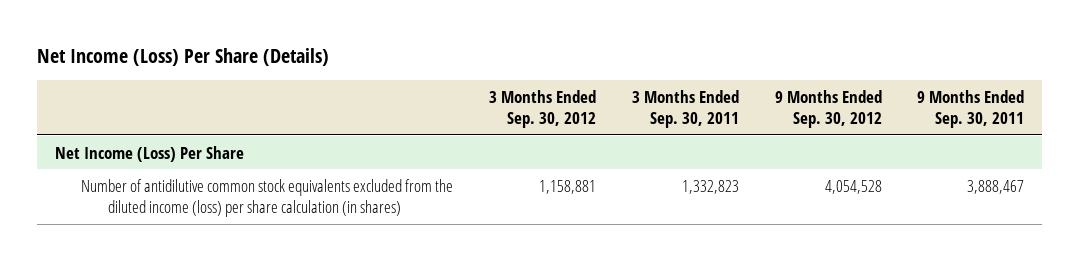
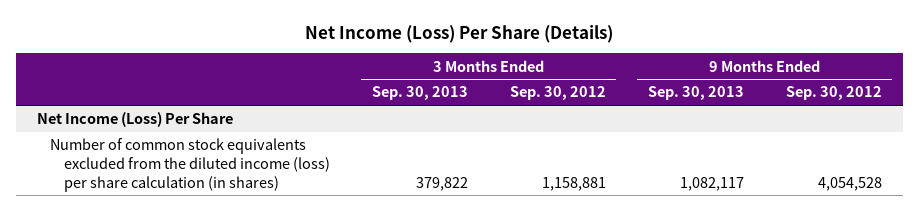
[631,89,739,128] 3 Months Ended Sep. 30, 2011 -> none
[917,89,1025,128] 9 Months Ended Sep. 30, 2011 -> none
none -> [371,86,468,101] Sep. 30, 2013
none -> [647,86,744,101] Sep. 30, 2013
[81,178,454,217] Number of antidilutive common stock equivalents excluded from the diluted income (loss) per share calculation (in shares) -> [50,138,330,192] Number of common stock equivalents excluded from the diluted income (loss) per share calculation (in shares)

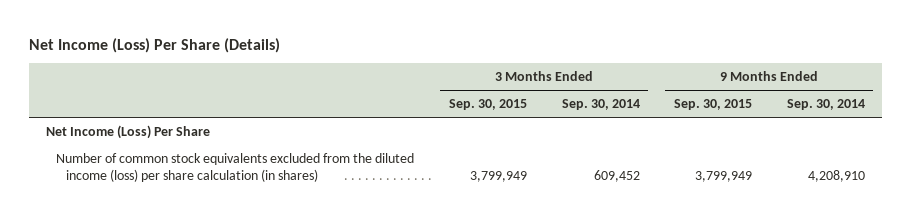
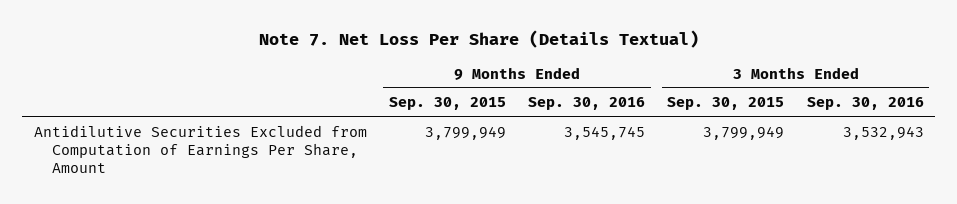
[28,37,280,53] Net Income (Loss) Per Share (Details) -> [258,29,699,48] Note 7. Net Loss Per Share (Details Textual)
[561,99,640,111] Sep. 30, 2014 -> none
[786,99,865,111] Sep. 30, 2014 -> none
none -> [528,97,646,111] Sep. 30, 2016
none -> [806,97,924,111] Sep. 30, 2016
[46,124,211,139] Net Income (Loss) Per Share -> none
[56,152,415,182] Number of common stock equivalents excluded from the diluted income (loss) per share calculation (in shares) -> [33,125,367,174] Antidilutive Securities Excluded from Computation of Earnings Per Share, Amount

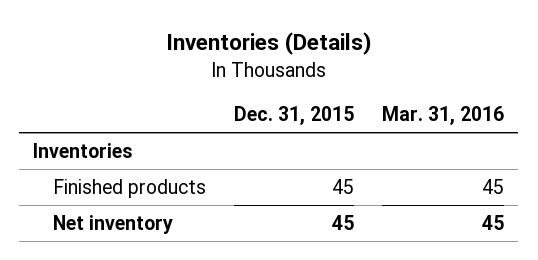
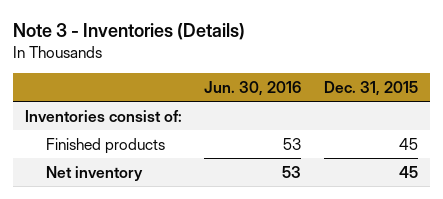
[165,31,372,55] Inventories (Details) -> [13,23,246,41] Note 3 - Inventories (Details)
[382,106,505,126] Mar. 31, 2016 -> none
none -> [204,81,302,97] Jun. 30, 2016
[33,142,133,158] Inventories -> [24,109,182,122] Inventories consist of:

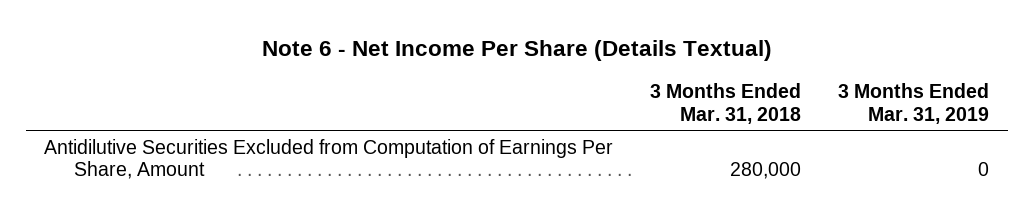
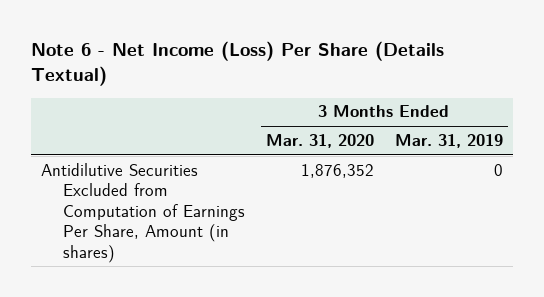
[261,39,772,61] Note 6 - Net Income Per Share (Details Textual) -> [30,40,444,87] Note 6 - Net Income (Loss) Per Share (Details Textual)
[650,83,802,124] 3 Months Ended Mar. 31, 2018 -> none
none -> [265,134,374,149] Mar. 31, 2020
[44,139,614,180] Antidilutive Securities Excluded from Computation of Earnings Per Share, Amount -> [41,162,246,263] Antidilutive Securities Excluded from Computation of Earnings Per Share, Amount (in shares)

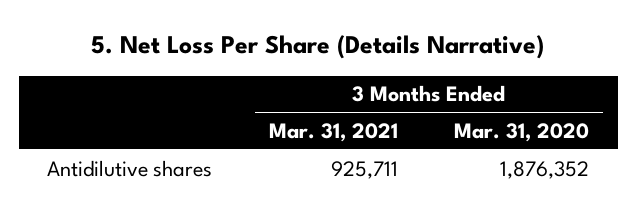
[30,40,444,87] Note 6 - Net Income (Loss) Per Share (Details Textual) -> [91,35,545,60] 5. Net Loss Per Share (Details Narrative)
[394,134,503,149] Mar. 31, 2019 -> none
none -> [268,122,398,142] Mar. 31, 2021
[41,162,246,263] Antidilutive Securities Excluded from Computation of Earnings Per Share, Amount (in shares) -> [47,159,213,177] Antidilutive shares

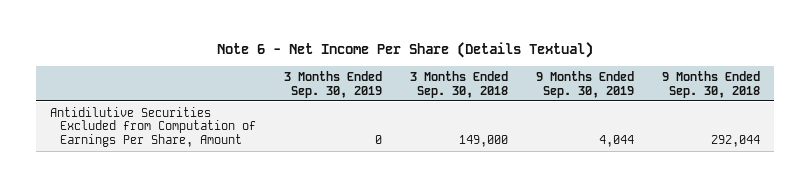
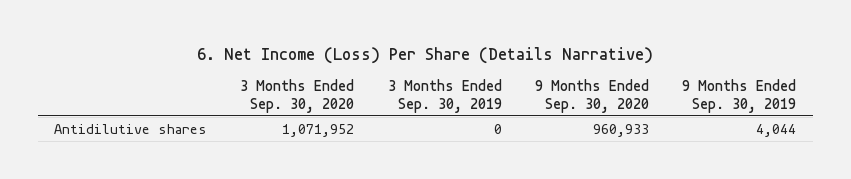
[217,42,594,59] Note 6 - Net Income Per Share (Details Textual) -> [197,46,654,64] 6. Net Income (Loss) Per Share (Details Narrative)
[410,70,509,98] 3 Months Ended Sep. 30, 2018 -> none
[662,70,761,98] 9 Months Ended Sep. 30, 2018 -> none
none -> [240,79,355,113] 3 Months Ended Sep. 30, 2020
none -> [535,79,650,113] 9 Months Ended Sep. 30, 2020
[50,106,257,148] Antidilutive Securities Excluded from Computation of Earnings Per Share, Amount -> [54,124,208,135] Antidilutive shares

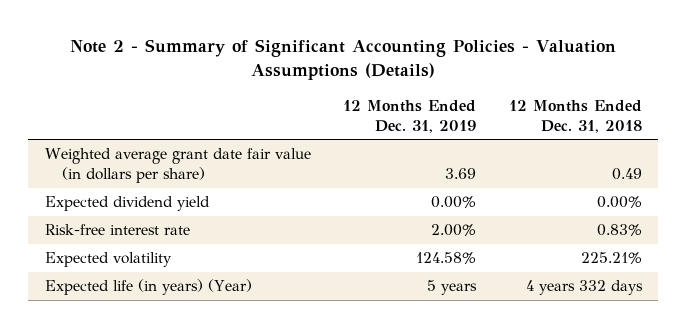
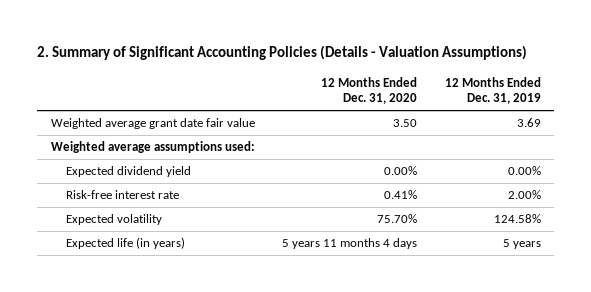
[70,39,617,81] Note 2 - Summary of Significant Accounting Policies - Valuation Assumptions (Details) -> [36,45,527,61] 2. Summary of Significant Accounting Policies (Details - Valuation Assumptions)
[508,99,642,133] 12 Months Ended Dec. 31, 2018 -> none
none -> [321,76,418,105] 12 Months Ended Dec. 31, 2020
[44,148,311,184] Weighted average grant date fair value (in dollars per share) -> [50,118,255,130] Weighted average grant date fair value
none -> [50,141,255,154] Weighted average assumptions used:
[44,279,252,296] Expected life (in years) (Year) -> [65,237,185,250] Expected life (in years)

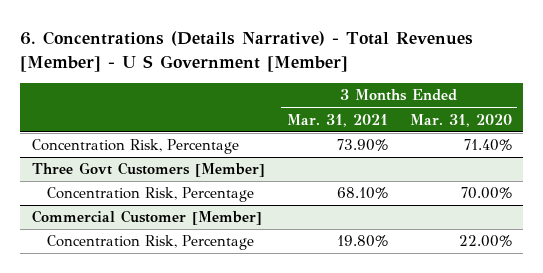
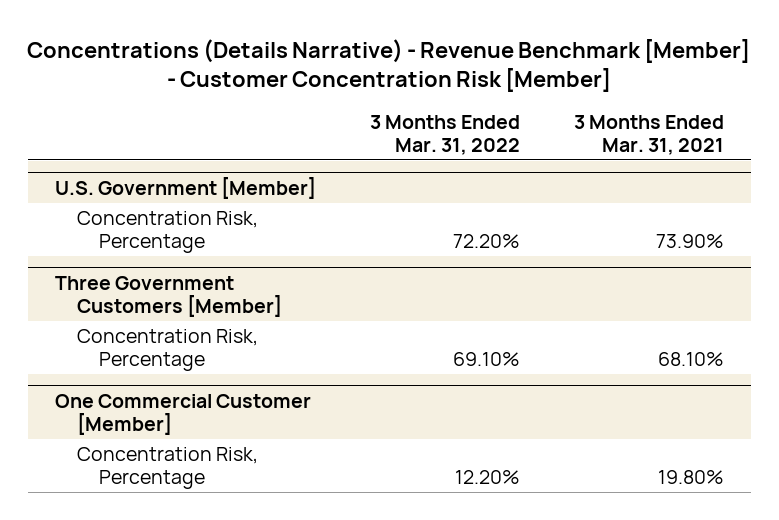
[20,31,474,72] 6. Concentrations (Details Narrative) - Total Revenues [Member] - U S Government [Member] -> [27,38,751,93] Concentrations (Details Narrative) - Revenue Benchmark [Member] - Customer Concentration Risk [Member]
[409,113,512,127] Mar. 31, 2020 -> none
none -> [369,114,520,155] 3 Months Ended Mar. 31, 2022
none -> [54,176,316,199] U.S. Government [Member]
[31,162,265,178] Three Govt Customers [Member] -> [54,275,282,317] Three Government Customers [Member]
[31,210,262,226] Commercial Customer [Member] -> [54,393,311,435] One Commercial Customer [Member]

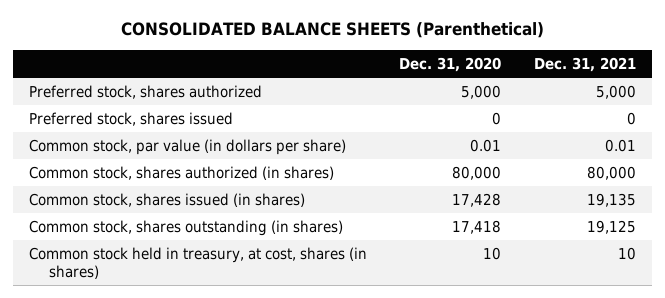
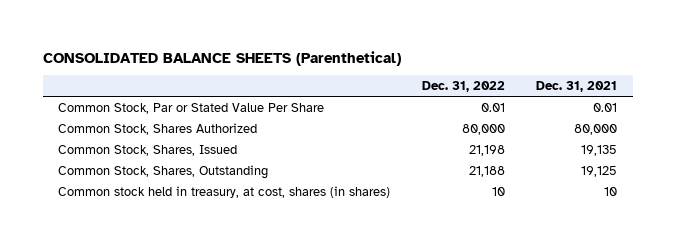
[399,56,502,72] Dec. 31, 2020 -> none
none -> [421,81,505,93] Dec. 31, 2022
[28,85,262,100] Preferred stock, shares authorized -> none
[28,112,233,127] Preferred stock, shares issued -> none
[28,139,346,156] Common stock, par value (in dollars per share) -> [58,102,325,114] Common Stock, Par or Stated Value Per Share
[28,166,334,181] Common stock, shares authorized (in shares) -> [58,122,258,135] Common Stock, Shares Authorized
[28,193,305,208] Common stock, shares issued (in shares) -> [58,144,238,156] Common Stock, Shares, Issued
[28,220,343,237] Common stock, shares outstanding (in shares) -> [58,164,269,179] Common Stock, Shares, Outstanding

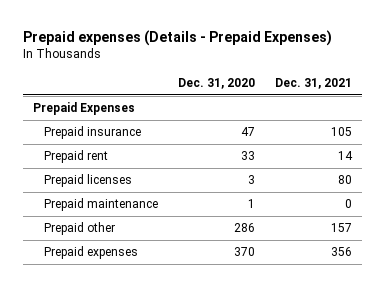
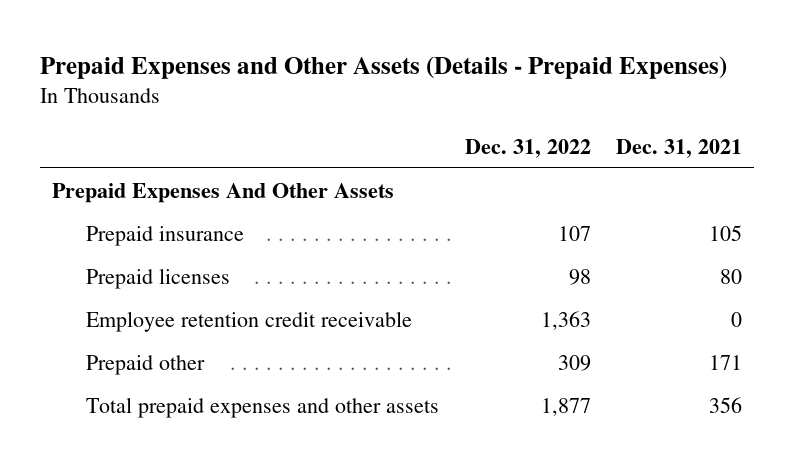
[23,29,333,46] Prepaid expenses (Details - Prepaid Expenses) -> [39,55,727,79] Prepaid Expenses and Other Assets (Details - Prepaid Expenses)
[177,78,255,90] Dec. 31, 2020 -> none
none -> [464,138,591,158] Dec. 31, 2022
[33,102,136,116] Prepaid Expenses -> none
none -> [52,182,395,203] Prepaid Expenses And Other Assets
[43,150,108,164] Prepaid rent -> none
[43,198,158,212] Prepaid maintenance -> none
none -> [86,310,413,332] Employee retention credit receivable
[330,223,352,233] 157 -> [708,354,742,370] 171
[43,246,138,260] Prepaid expenses -> [86,396,440,418] Total prepaid expenses and other assets

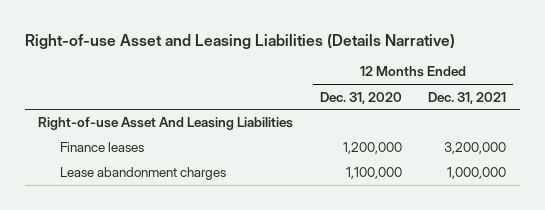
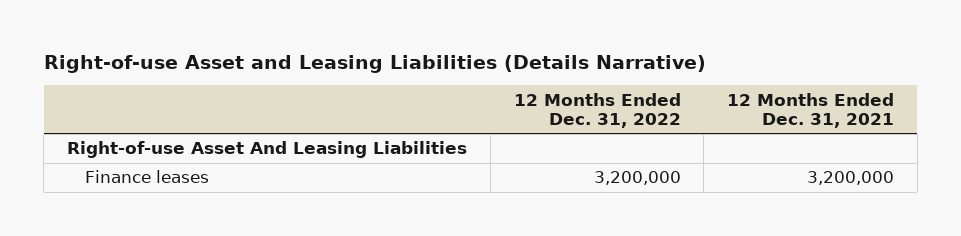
[319,91,402,104] Dec. 31, 2020 -> none
none -> [513,92,681,129] 12 Months Ended Dec. 31, 2022
[59,167,226,181] Lease abandonment charges -> none

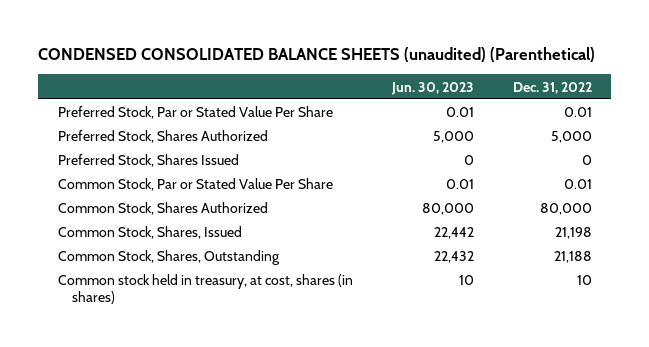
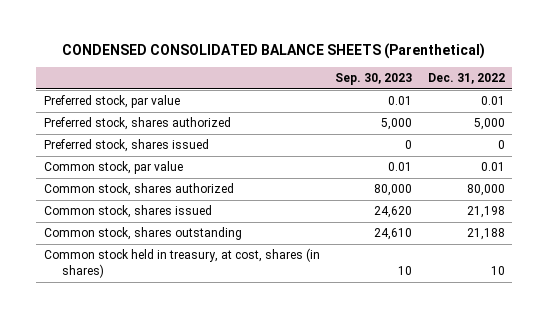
[38,47,596,63] CONDENSED CONSOLIDATED BALANCE SHEETS (unaudited) (Parenthetical) -> [62,42,486,59] CONDENSED CONSOLIDATED BALANCE SHEETS (Parenthetical)
[390,81,474,95] Jun. 30, 2023 -> none
none -> [335,73,413,86] Sep. 30, 2023
[57,106,333,120] Preferred Stock, Par or Stated Value Per Share -> [43,95,180,109] Preferred stock, par value
[57,130,268,144] Preferred Stock, Shares Authorized -> [43,117,231,131] Preferred stock, shares authorized
[57,154,239,168] Preferred Stock, Shares Issued -> [43,139,209,153] Preferred stock, shares issued
[57,178,333,192] Common Stock, Par or Stated Value Per Share -> [43,161,183,175] Common stock, par value
[57,202,268,216] Common Stock, Shares Authorized -> [43,183,234,197] Common stock, shares authorized
[57,226,242,240] Common Stock, Shares, Issued -> [43,205,212,219] Common stock, shares issued
[57,250,280,266] Common Stock, Shares, Outstanding -> [43,227,242,241] Common stock, shares outstanding

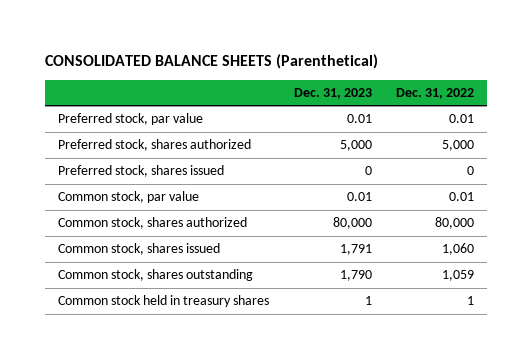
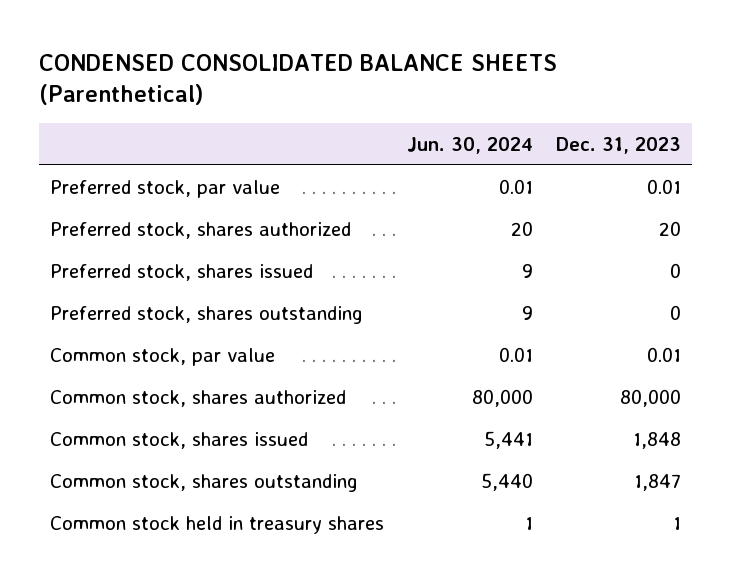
[45,54,379,70] CONSOLIDATED BALANCE SHEETS (Parenthetical) -> [39,53,558,106] CONDENSED CONSOLIDATED BALANCE SHEETS (Parenthetical)
[396,87,475,99] Dec. 31, 2022 -> none
none -> [406,136,533,154] Jun. 30, 2024
[339,140,372,152] 5,000 -> [658,220,681,236] 20
none -> [50,305,364,324] Preferred stock, shares outstanding
[339,244,372,256] 1,791 -> [632,431,681,449] 1,848
[339,270,372,282] 1,790 -> [633,473,681,491] 1,847

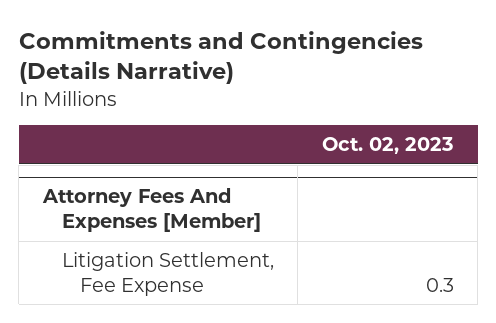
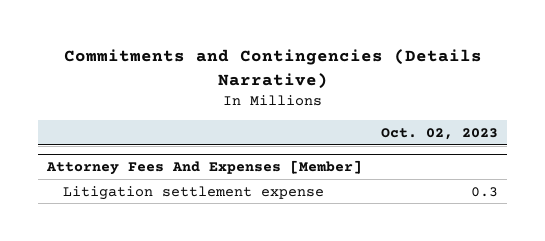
[61,252,274,296] Litigation Settlement, Fee Expense -> [63,185,325,200] Litigation settlement expense

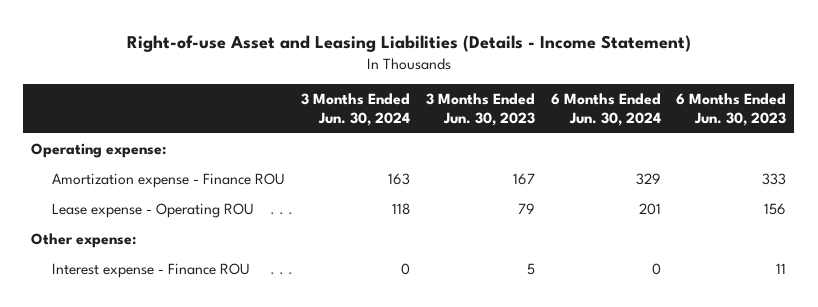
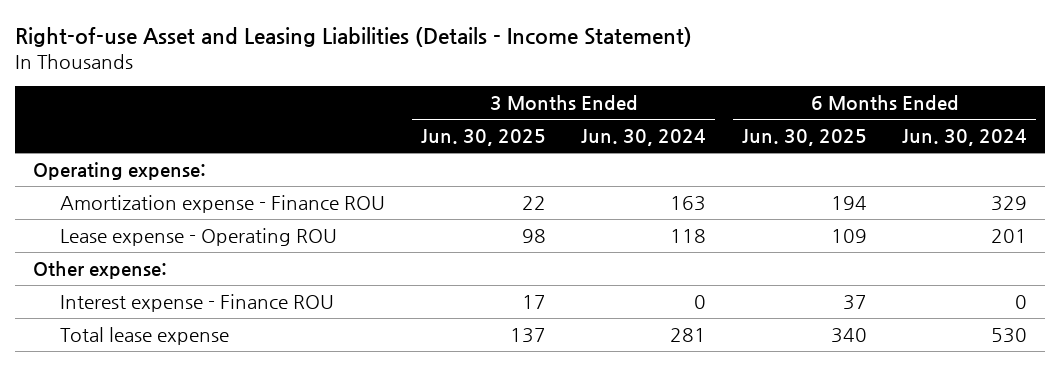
[425,93,535,126] 3 Months Ended Jun. 30, 2023 -> none
[676,93,787,126] 6 Months Ended Jun. 30, 2023 -> none
none -> [420,129,546,147] Jun. 30, 2025
none -> [741,129,867,147] Jun. 30, 2025
none -> [60,326,230,345] Total lease expense

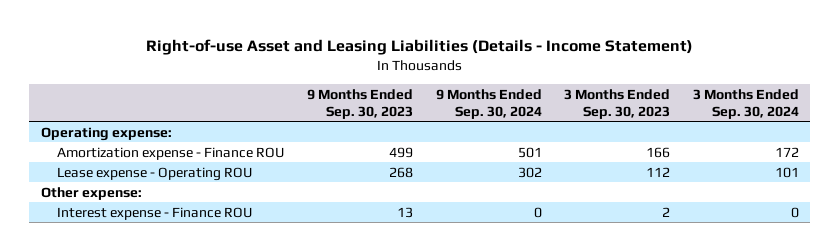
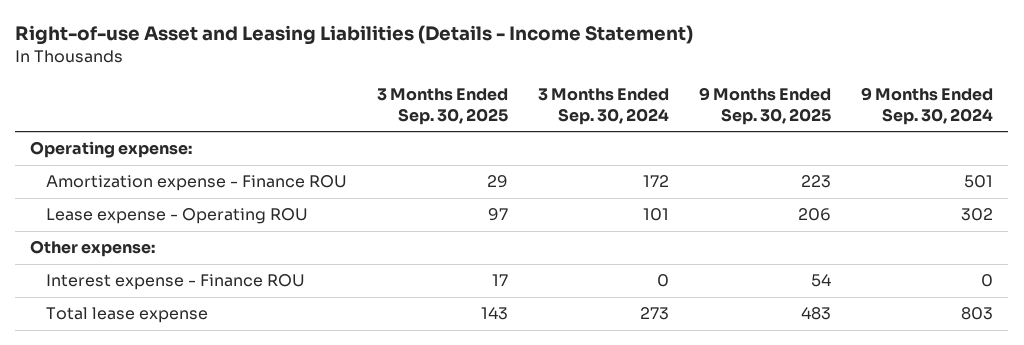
[307,89,414,119] 9 Months Ended Sep. 30, 2023 -> none
[564,89,671,119] 3 Months Ended Sep. 30, 2023 -> none
none -> [377,88,509,125] 3 Months Ended Sep. 30, 2025
none -> [699,87,832,125] 9 Months Ended Sep. 30, 2025
none -> [46,307,209,324] Total lease expense

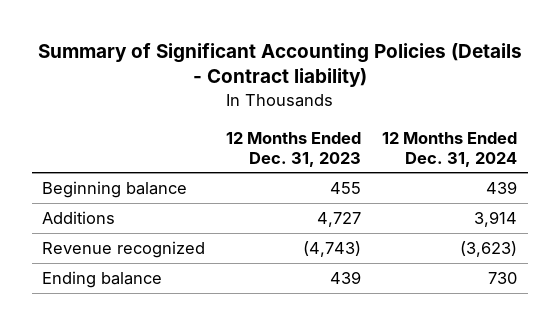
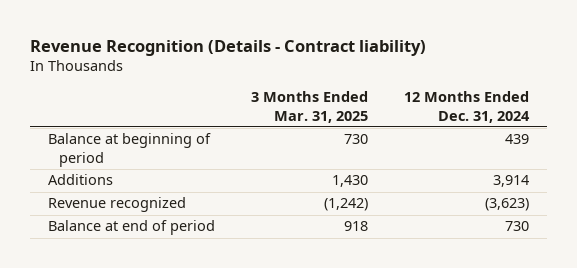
[37,42,522,88] Summary of Significant Accounting Policies (Details - Contract liability) -> [29,40,426,57] Revenue Recognition (Details - Contract liability)
[226,131,362,167] 12 Months Ended Dec. 31, 2023 -> none
none -> [250,91,368,123] 3 Months Ended Mar. 31, 2025
[42,180,188,198] Beginning balance -> [47,133,211,167] Balance at beginning of period
[42,270,163,288] Ending balance -> [47,220,215,236] Balance at end of period

